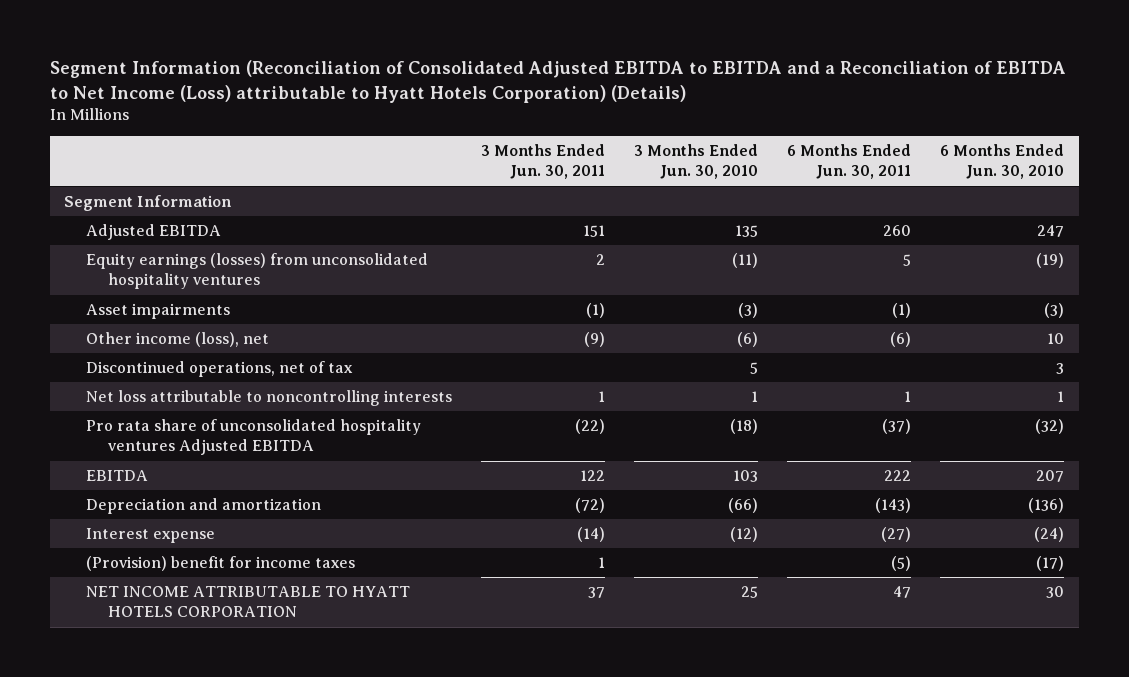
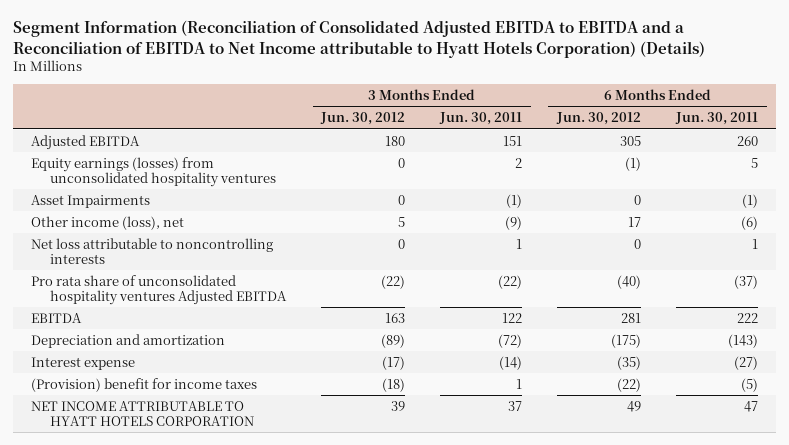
[50,60,1067,103] Segment Information (Reconciliation of Consolidated Adjusted EBITDA to EBITDA and a Reconciliation of EBITDA to Net Income (Loss) attributable to Hyatt Hotels Corporation) (Details) -> [13,20,706,58] Segment Information (Reconciliation of Consolidated Adjusted EBITDA to EBITDA and a Reconciliation of EBITDA to Net Income attributable to Hyatt Hotels Corporation) (Details)
[634,143,759,180] 3 Months Ended Jun. 30, 2010 -> none
[940,143,1065,180] 6 Months Ended Jun. 30, 2010 -> none
none -> [320,112,406,126] Jun. 30, 2012
none -> [556,112,642,126] Jun. 30, 2012
[64,194,233,211] Segment Information -> none
[86,302,231,319] Asset impairments -> [30,194,150,208] Asset Impairments
[86,360,354,377] Discontinued operations, net of tax -> none

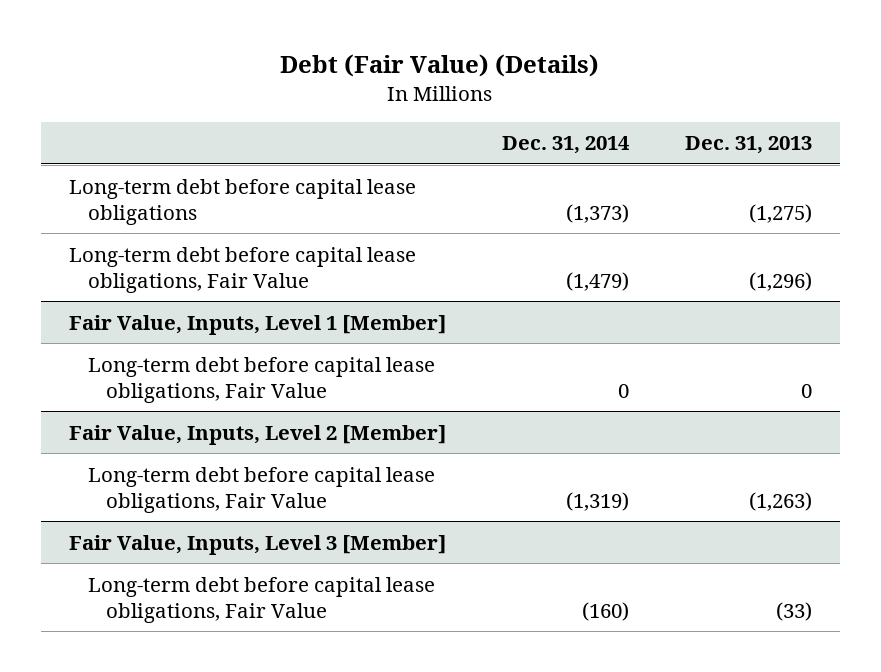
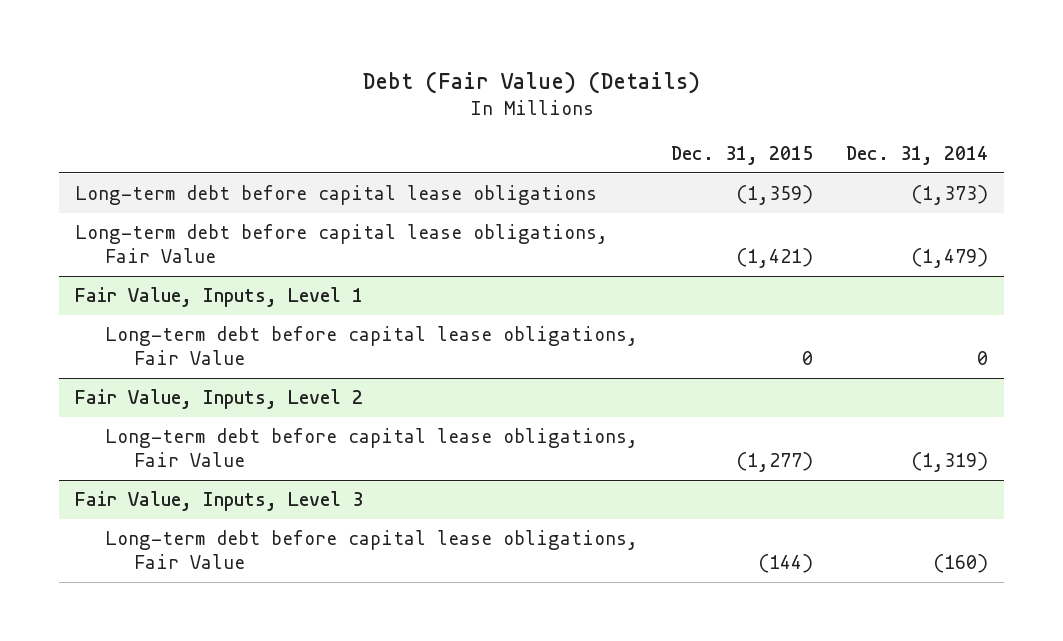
[684,136,812,155] Dec. 31, 2013 -> none
none -> [670,146,813,166] Dec. 31, 2015
[68,314,446,335] Fair Value, Inputs, Level 1 [Member] -> [75,286,364,307] Fair Value, Inputs, Level 1
[68,424,446,445] Fair Value, Inputs, Level 2 [Member] -> [75,388,364,409] Fair Value, Inputs, Level 2
[68,534,446,555] Fair Value, Inputs, Level 3 [Member] -> [75,490,364,511] Fair Value, Inputs, Level 3

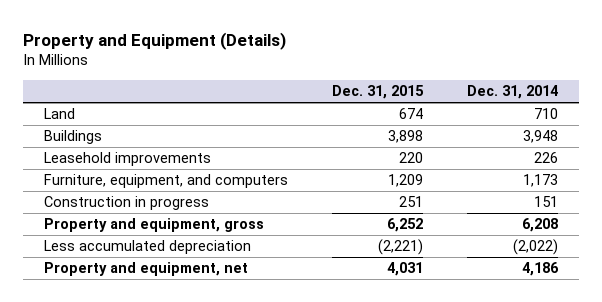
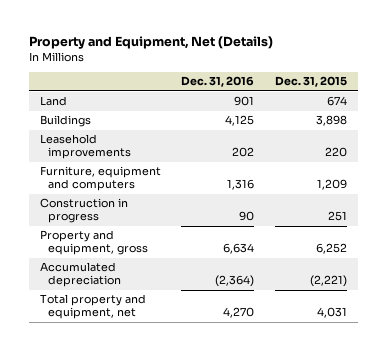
[22,31,286,50] Property and Equipment (Details) -> [29,36,274,50] Property and Equipment, Net (Details)
[466,85,558,100] Dec. 31, 2014 -> none
none -> [181,76,255,88] Dec. 31, 2016
[44,174,289,189] Furniture, equipment, and computers -> [39,166,161,192] Furniture, equipment and computers
[44,240,252,255] Less accumulated depreciation -> [39,262,122,288] Accumulated depreciation
[44,262,249,277] Property and equipment, net -> [39,294,146,320] Total property and equipment, net

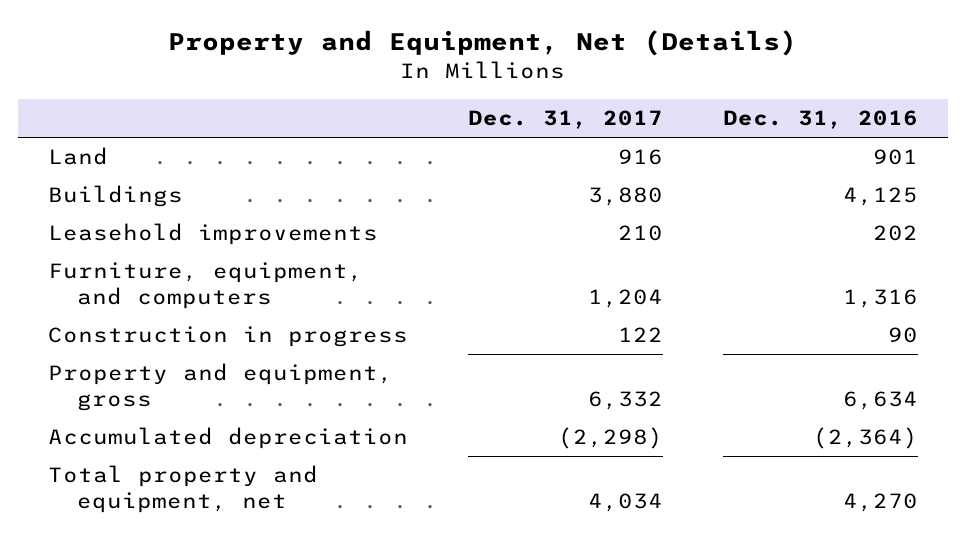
[275,76,348,88] Dec. 31, 2015 -> none
none -> [468,110,664,130] Dec. 31, 2017
[39,166,161,192] Furniture, equipment and computers -> [48,262,364,310] Furniture, equipment, and computers

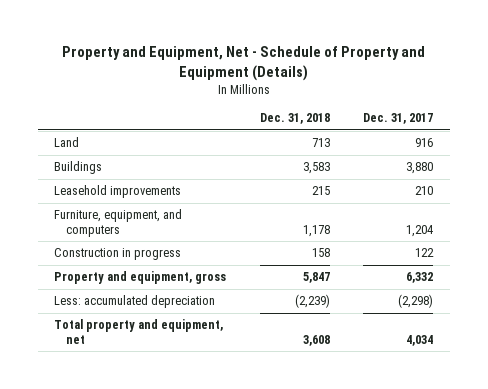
[168,30,798,57] Property and Equipment, Net (Details) -> [61,46,425,81] Property and Equipment, Net - Schedule of Property and Equipment (Details)
[722,110,918,130] Dec. 31, 2016 -> none
none -> [259,113,330,125] Dec. 31, 2018
[48,427,409,450] Accumulated depreciation -> [54,295,216,309] Less: accumulated depreciation

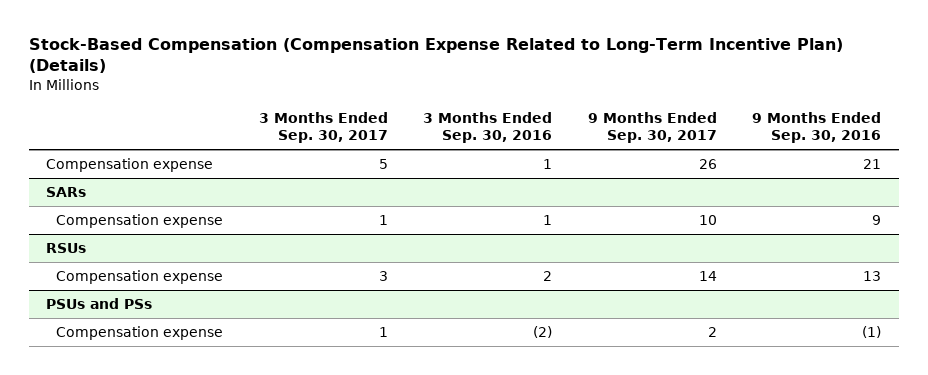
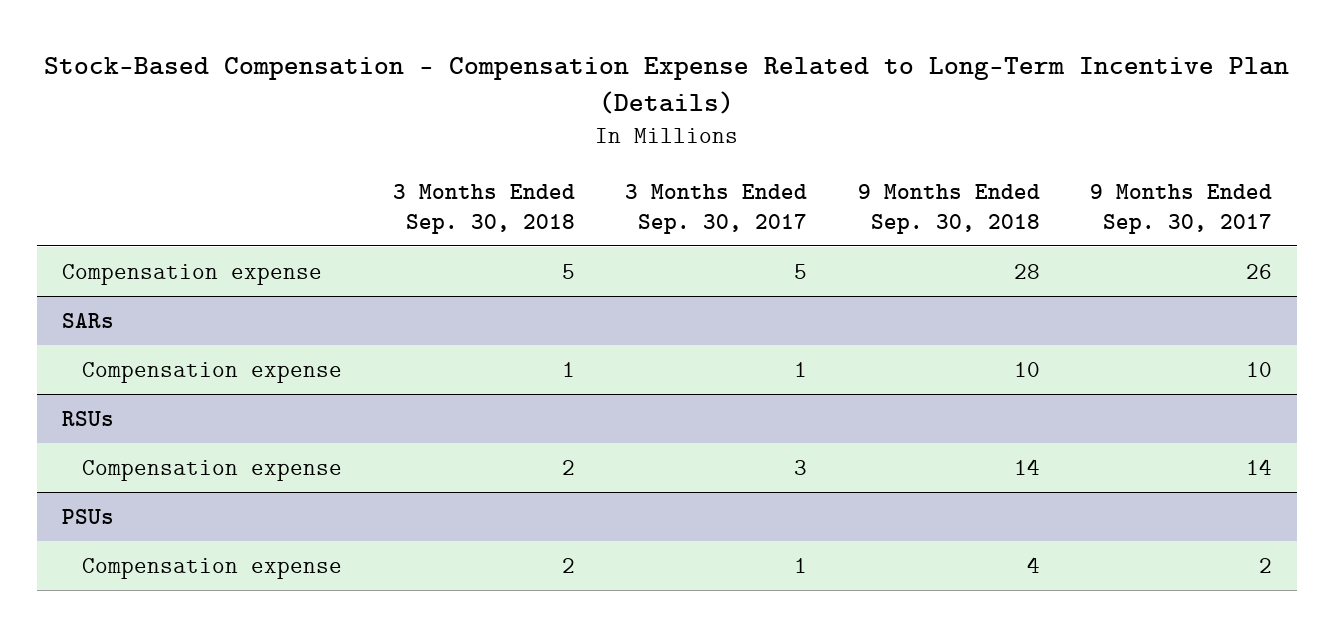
[28,38,843,74] Stock-Based Compensation (Compensation Expense Related to Long-Term Incentive Plan) (Details) -> [44,57,1290,115] Stock-Based Compensation - Compensation Expense Related to Long-Term Incentive Plan (Details)
[423,111,553,144] 3 Months Ended Sep. 30, 2016 -> none
[752,111,882,144] 9 Months Ended Sep. 30, 2016 -> none
none -> [392,183,575,234] 3 Months Ended Sep. 30, 2018
none -> [857,183,1040,234] 9 Months Ended Sep. 30, 2018
[46,297,153,309] PSUs and PSs -> [62,508,115,524] PSUs

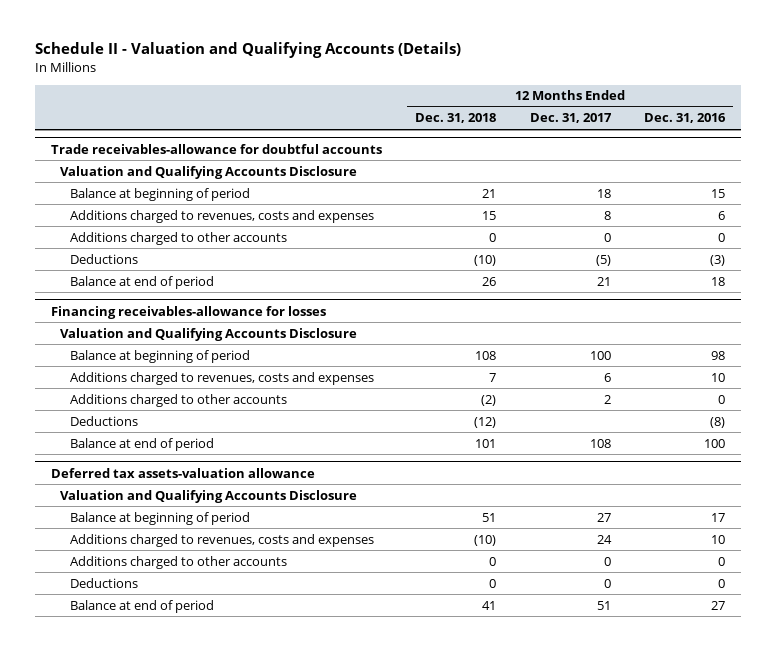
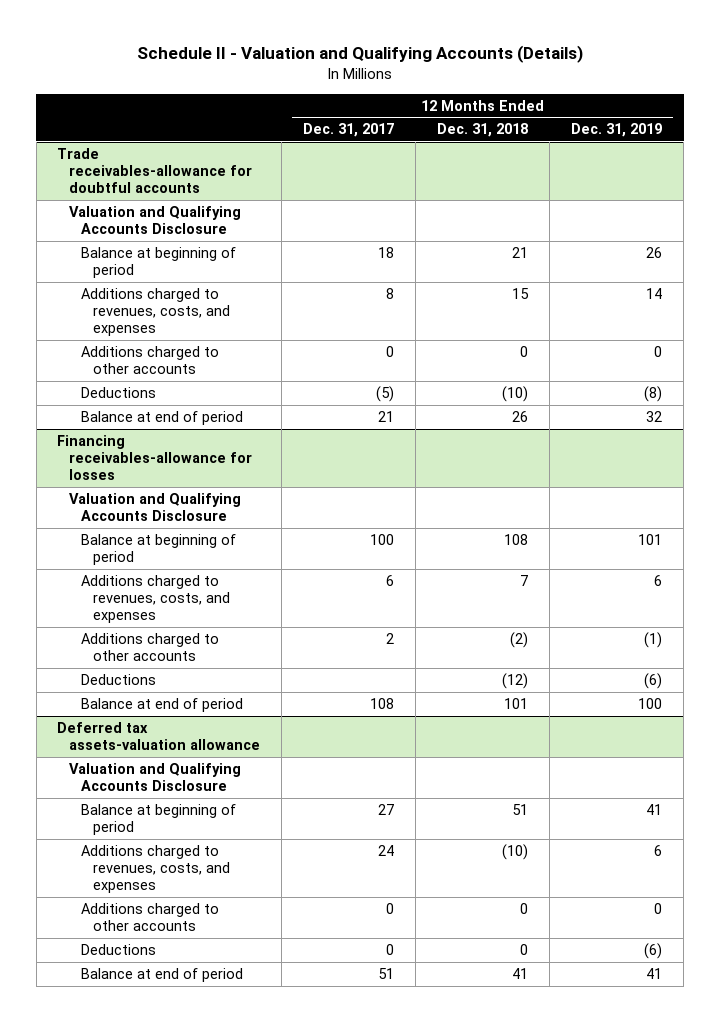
[643,113,726,124] Dec. 31, 2016 -> none
none -> [571,123,663,138] Dec. 31, 2019
[69,209,374,223] Additions charged to revenues, costs and expenses -> [80,288,230,337] Additions charged to revenues, costs, and expenses
[69,371,374,385] Additions charged to revenues, costs and expenses -> [80,575,230,624] Additions charged to revenues, costs, and expenses
[69,533,374,547] Additions charged to revenues, costs and expenses -> [80,845,230,894] Additions charged to revenues, costs, and expenses

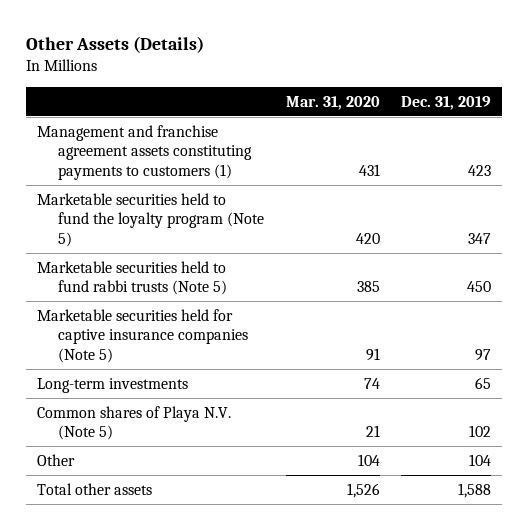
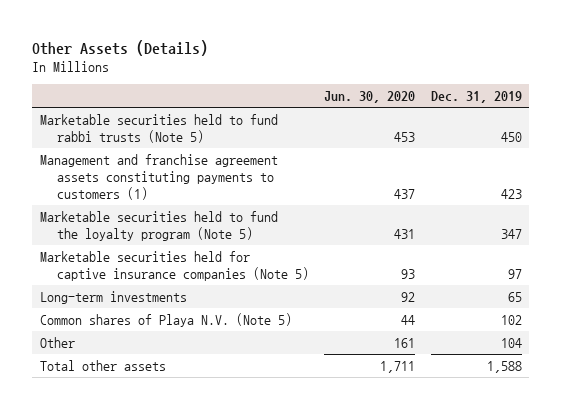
[285,95,380,110] Mar. 31, 2020 -> none
none -> [324,90,416,103] Jun. 30, 2020
[36,260,228,296] Marketable securities held to fund rabbi trusts (Note 5) -> [39,113,278,143] Marketable securities held to fund rabbi trusts (Note 5)

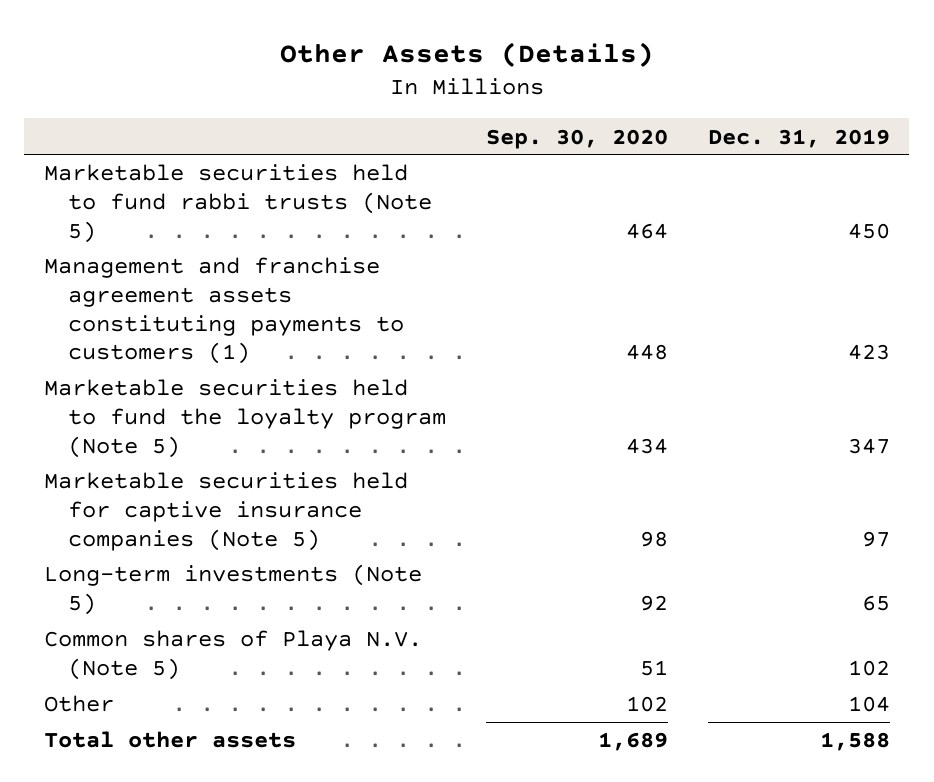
[324,90,416,103] Jun. 30, 2020 -> none
none -> [485,128,668,149] Sep. 30, 2020
[39,290,187,304] Long-term investments -> [44,564,423,615] Long-term investments (Note 5)

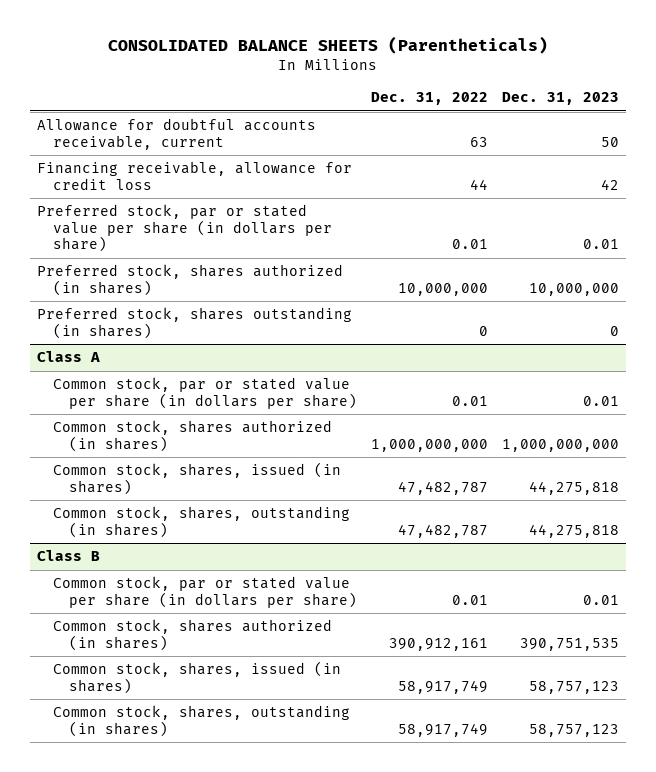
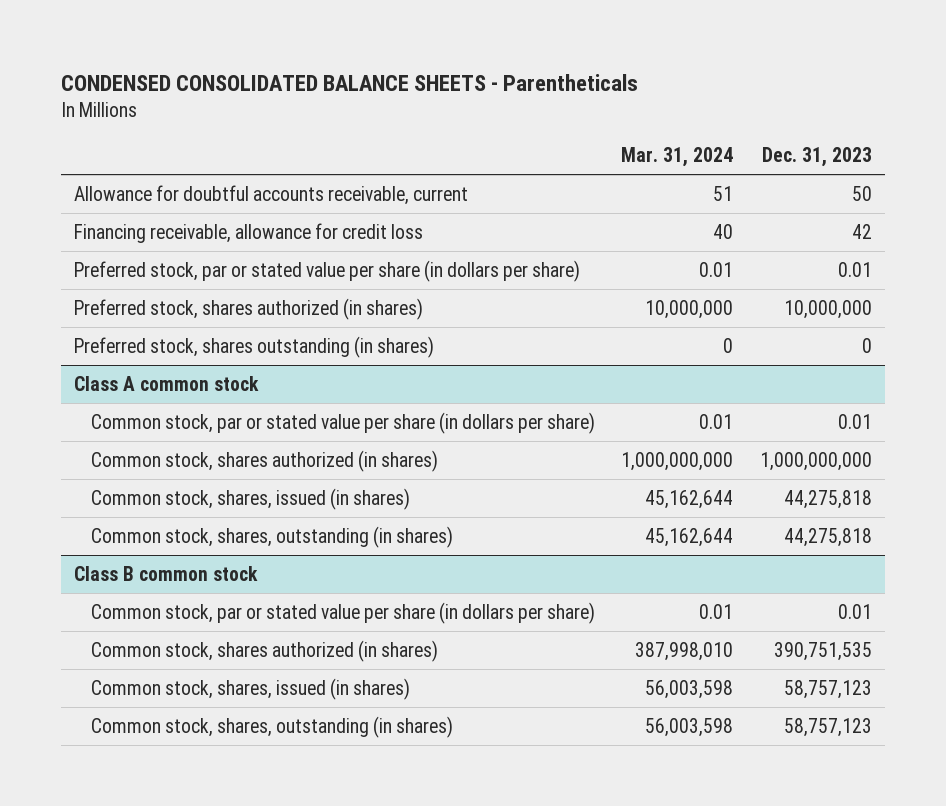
[108,36,549,55] CONSOLIDATED BALANCE SHEETS (Parentheticals) -> [60,73,638,91] CONDENSED CONSOLIDATED BALANCE SHEETS - Parentheticals
[371,92,489,106] Dec. 31, 2022 -> none
none -> [621,147,734,168] Mar. 31, 2024
[36,351,100,363] Class A -> [74,375,260,391] Class A common stock
[36,550,100,562] Class B -> [74,565,259,581] Class B common stock

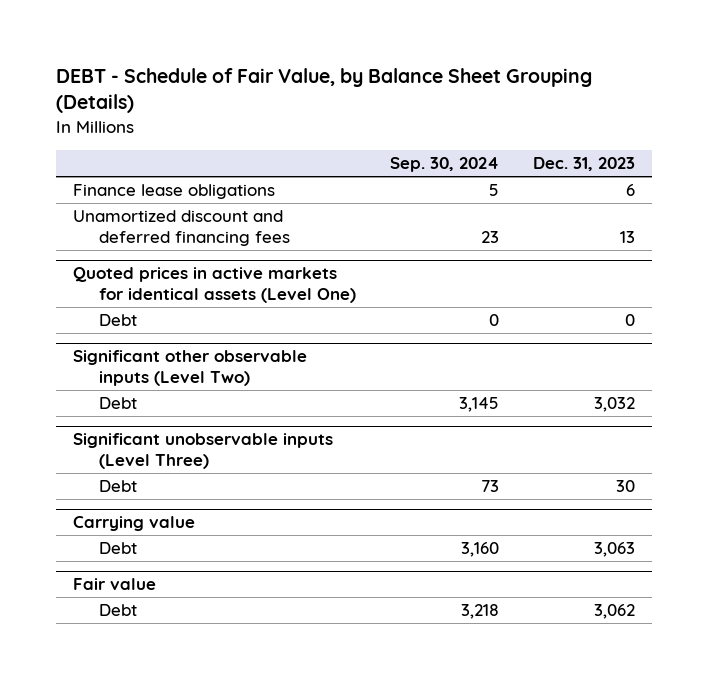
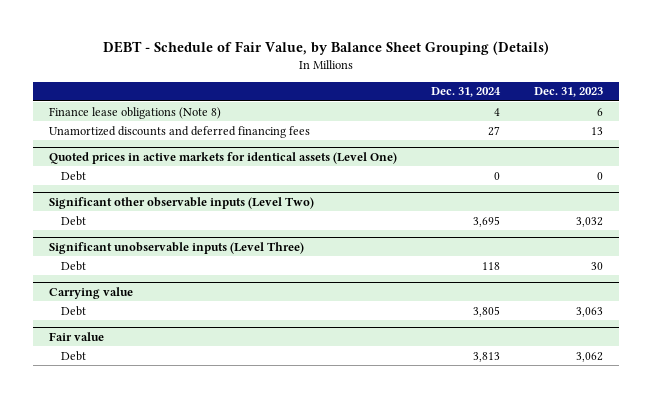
[389,156,499,172] Sep. 30, 2024 -> none
none -> [431,87,502,98] Dec. 31, 2024
[73,184,276,200] Finance lease obligations -> [49,106,222,119] Finance lease obligations (Note 8)
[73,210,290,246] Unamortized discount and deferred financing fees -> [49,125,311,138] Unamortized discounts and deferred financing fees

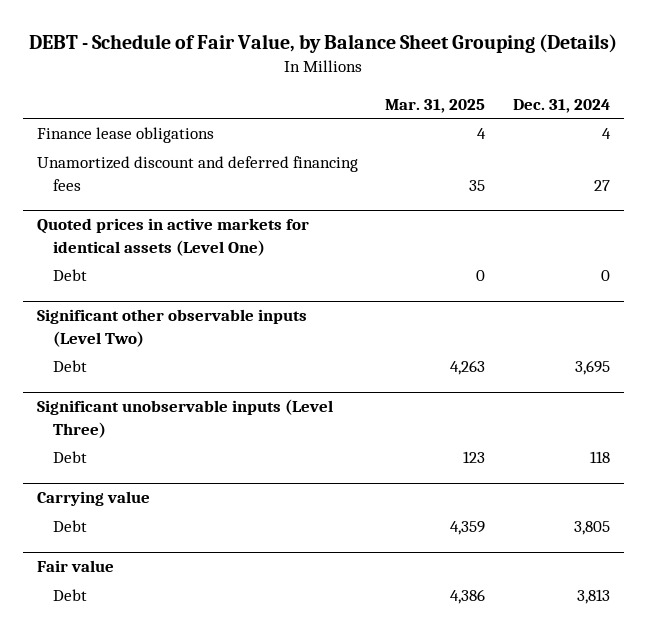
[533,87,603,98] Dec. 31, 2023 -> none
none -> [385,98,486,113] Mar. 31, 2025
[49,106,222,119] Finance lease obligations (Note 8) -> [36,127,214,144] Finance lease obligations
[49,125,311,138] Unamortized discounts and deferred financing fees -> [36,156,358,191] Unamortized discount and deferred financing fees

